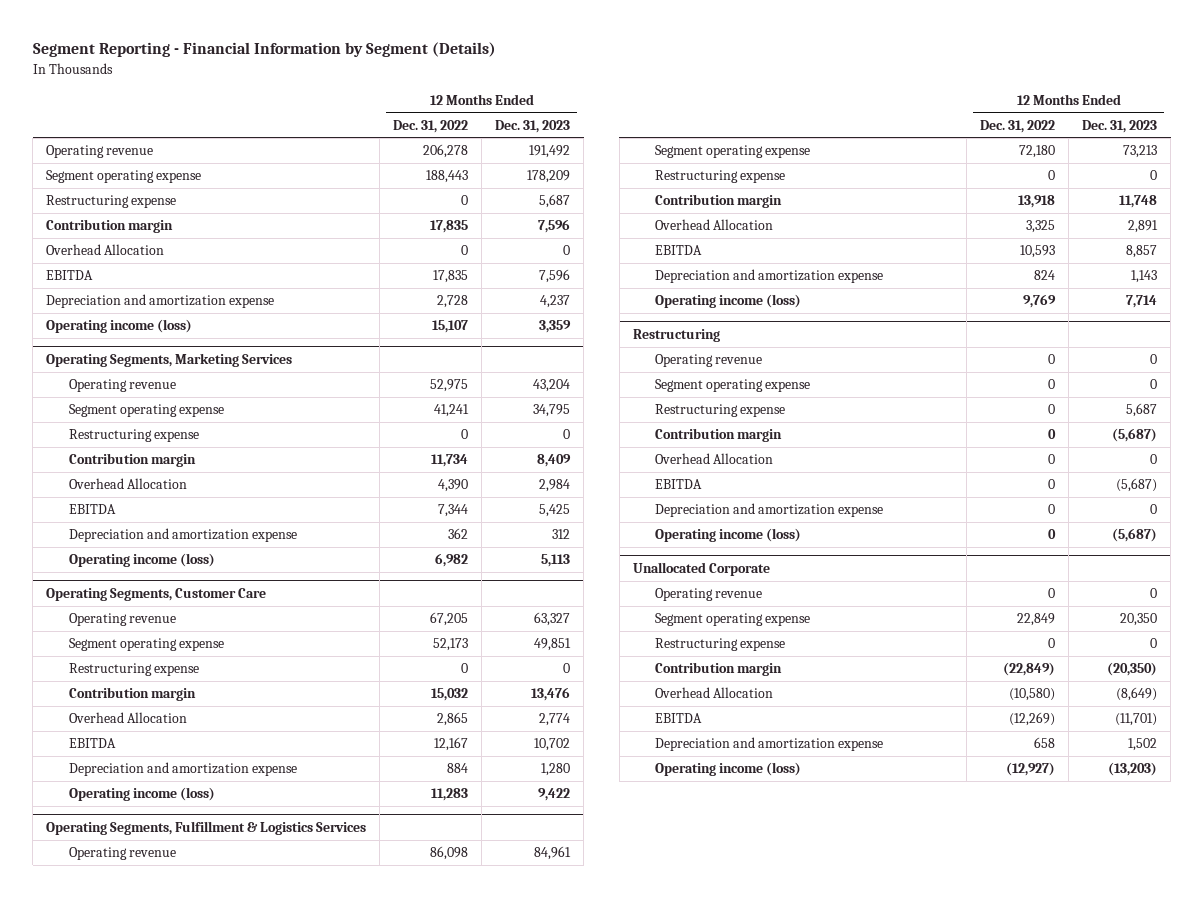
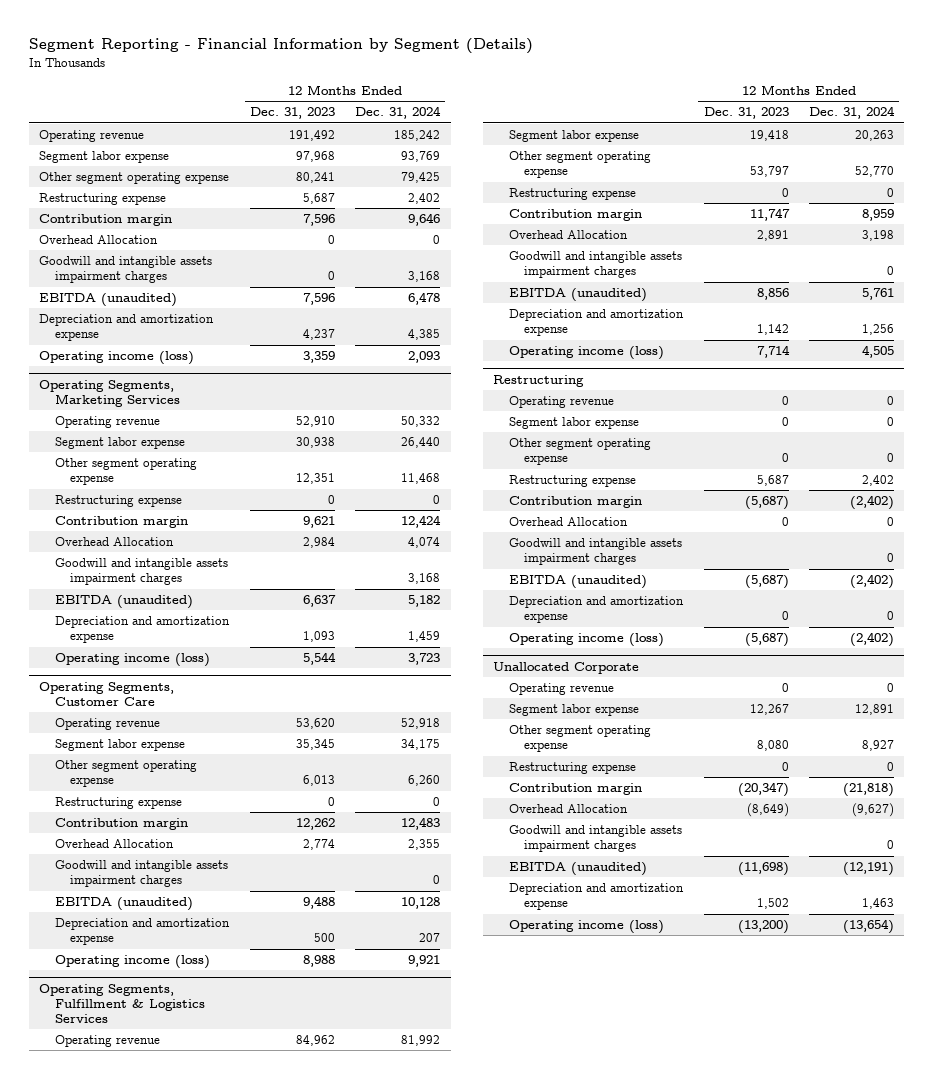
[393,119,469,133] Dec. 31, 2022 -> none
none -> [355,106,442,120] Dec. 31, 2024
none -> [39,151,170,164] Segment labor expense
[46,170,202,184] Segment operating expense -> [39,172,230,185] Other segment operating expense
[527,170,571,184] 178,209 -> [295,172,335,184] 80,241
none -> [39,256,213,284] Goodwill and intangible assets impairment charges
[46,270,94,281] EBITDA -> [39,293,178,308] EBITDA (unaudited)
[533,379,571,393] 43,204 -> [295,416,335,428] 52,910
none -> [54,437,185,450] Segment labor expense
[68,404,224,418] Segment operating expense -> [54,458,197,486] Other segment operating expense
[533,404,571,418] 34,795 -> [295,473,335,485] 12,351
[537,454,572,468] 8,409 -> [302,516,335,529] 9,621
none -> [54,558,228,586] Goodwill and intangible assets impairment charges
[68,504,116,515] EBITDA -> [54,595,193,610] EBITDA (unaudited)
[539,504,571,518] 5,425 -> [302,595,336,608] 6,637
[552,529,571,540] 312 -> [302,631,335,643] 1,093
[541,554,571,568] 5,113 -> [302,652,336,666] 5,544
[534,612,571,627] 63,327 -> [295,718,335,730] 53,620
none -> [54,739,185,752] Segment labor expense
[68,638,224,652] Segment operating expense -> [54,760,197,788] Other segment operating expense
[534,638,572,652] 49,851 -> [302,775,335,787] 6,013
[531,687,571,702] 13,476 -> [295,818,335,831] 12,262
none -> [54,860,228,888] Goodwill and intangible assets impairment charges
[68,738,116,749] EBITDA -> [54,897,193,912] EBITDA (unaudited)
[534,738,571,752] 10,702 -> [302,896,335,910] 9,488
[541,763,571,777] 1,280 -> [313,933,335,943] 500
[538,788,571,802] 9,422 -> [302,955,335,968] 8,988
[534,846,572,861] 84,961 -> [295,1035,335,1047] 84,962
none -> [508,130,639,143] Segment labor expense
[655,145,811,159] Segment operating expense -> [508,151,651,179] Other segment operating expense
[1123,145,1158,159] 73,213 -> [749,166,789,178] 53,797
[1119,195,1158,209] 11,748 -> [749,208,790,222] 11,747
none -> [508,251,682,279] Goodwill and intangible assets impairment charges
[655,245,703,256] EBITDA -> [508,288,647,303] EBITDA (unaudited)
[1126,245,1158,259] 8,857 -> [756,288,789,301] 8,856
[1131,270,1158,284] 1,143 -> [756,324,789,336] 1,142
none -> [508,417,639,430] Segment labor expense
[655,379,811,393] Segment operating expense -> [508,438,651,466] Other segment operating expense
none -> [508,538,682,566] Goodwill and intangible assets impairment charges
[655,479,703,490] EBITDA -> [508,575,647,590] EBITDA (unaudited)
none -> [508,704,639,717] Segment labor expense
[655,613,811,627] Segment operating expense -> [508,725,651,753] Other segment operating expense
[1120,613,1158,627] 20,350 -> [756,740,789,752] 8,080
[1107,662,1158,677] (20,350) -> [737,782,789,798] (20,347)
none -> [508,825,682,853] Goodwill and intangible assets impairment charges
[655,713,703,724] EBITDA -> [508,862,647,877] EBITDA (unaudited)
[1115,713,1158,727] (11,701) -> [737,862,789,877] (11,698)
[1108,762,1158,777] (13,203) -> [737,920,789,935] (13,200)

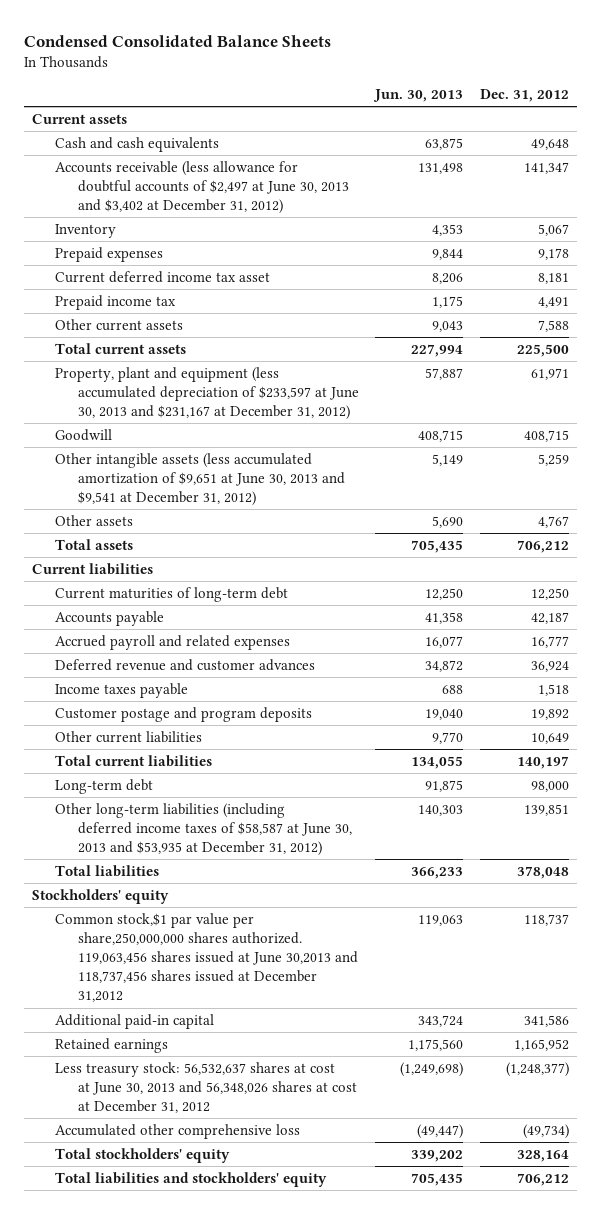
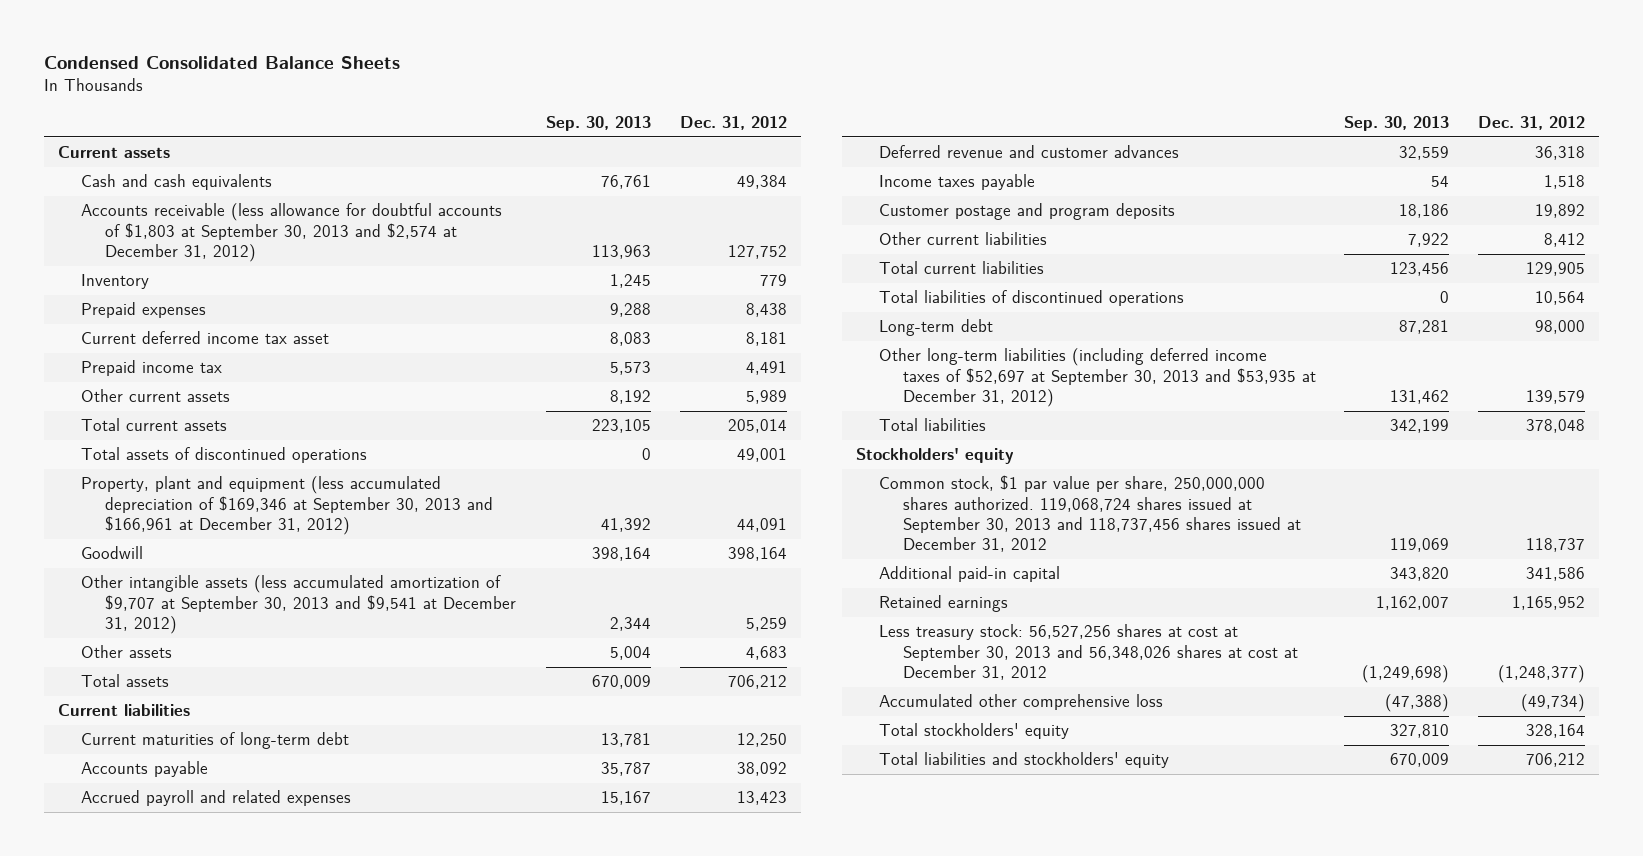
[373,89,464,103] Jun. 30, 2013 -> none
none -> [546,116,652,132] Sep. 30, 2013
[530,138,569,150] 49,648 -> [736,175,787,190] 49,384
[55,160,349,215] Accounts receivable (less allowance for doubtful accounts of $2,497 at June 30, 2013 and $3,402 at December 31, 2012) -> [81,203,503,263] Accounts receivable (less allowance for doubtful accounts of $1,803 at September 30, 2013 and $2,574 at December 31, 2012)
[523,161,569,174] 141,347 -> [727,245,787,260] 127,752
[537,223,569,236] 5,067 -> [759,274,787,287] 779
[537,247,569,260] 9,178 -> [745,303,787,318] 8,438
[537,319,569,332] 7,588 -> [745,390,787,405] 5,989
[516,343,569,357] 225,500 -> [727,419,787,434] 205,014
none -> [81,447,368,464] Total assets of discontinued operations
[55,366,359,421] Property, plant and equipment (less accumulated depreciation of $233,597 at June 30, 2013 and $231,167 at December 31, 2012) -> [81,476,493,536] Property, plant and equipment (less accumulated depreciation of $169,346 at September 30, 2013 and $166,961 at December 31, 2012)
[530,367,569,380] 61,971 -> [736,518,787,533] 44,091
[523,429,569,442] 408,715 -> [727,547,787,562] 398,164
[55,452,345,507] Other intangible assets (less accumulated amortization of $9,651 at June 30, 2013 and $9,541 at December 31, 2012) -> [81,575,516,635] Other intangible assets (less accumulated amortization of $9,707 at September 30, 2013 and $9,541 at December 31, 2012)
[537,515,569,528] 4,767 -> [745,646,787,661] 4,683
[530,611,569,624] 42,187 -> [736,762,787,777] 38,092
[530,635,569,648] 16,777 -> [736,791,787,806] 13,423
[530,660,569,672] 36,924 -> [1534,146,1585,161] 36,318
[530,732,569,744] 10,649 -> [1543,233,1585,248] 8,412
[516,755,569,769] 140,197 -> [1525,262,1585,277] 129,905
none -> [879,290,1185,307] Total liabilities of discontinued operations
[55,802,352,857] Other long-term liabilities (including deferred income taxes of $58,587 at June 30, 2013 and $53,935 at December 31, 2012) -> [879,348,1316,408] Other long-term liabilities (including deferred income taxes of $52,697 at September 30, 2013 and $53,935 at December 31, 2012)
[523,803,569,816] 139,851 -> [1525,390,1585,405] 139,579
[55,912,358,1003] Common stock,$1 par value per share,250,000,000 shares authorized. 119,063,456 shares issued at June 30,2013 and 118,737,456 shares issued at December 31,2012 -> [879,475,1301,553] Common stock, $1 par value per share, 250,000,000 shares authorized. 119,068,724 shares issued at September 30, 2013 and 118,737,456 shares issued at December 31, 2012
[55,1061,357,1114] Less treasury stock: 56,532,637 shares at cost at June 30, 2013 and 56,348,026 shares at cost at December 31, 2012 -> [879,624,1298,681] Less treasury stock: 56,527,256 shares at cost at September 30, 2013 and 56,348,026 shares at cost at December 31, 2012

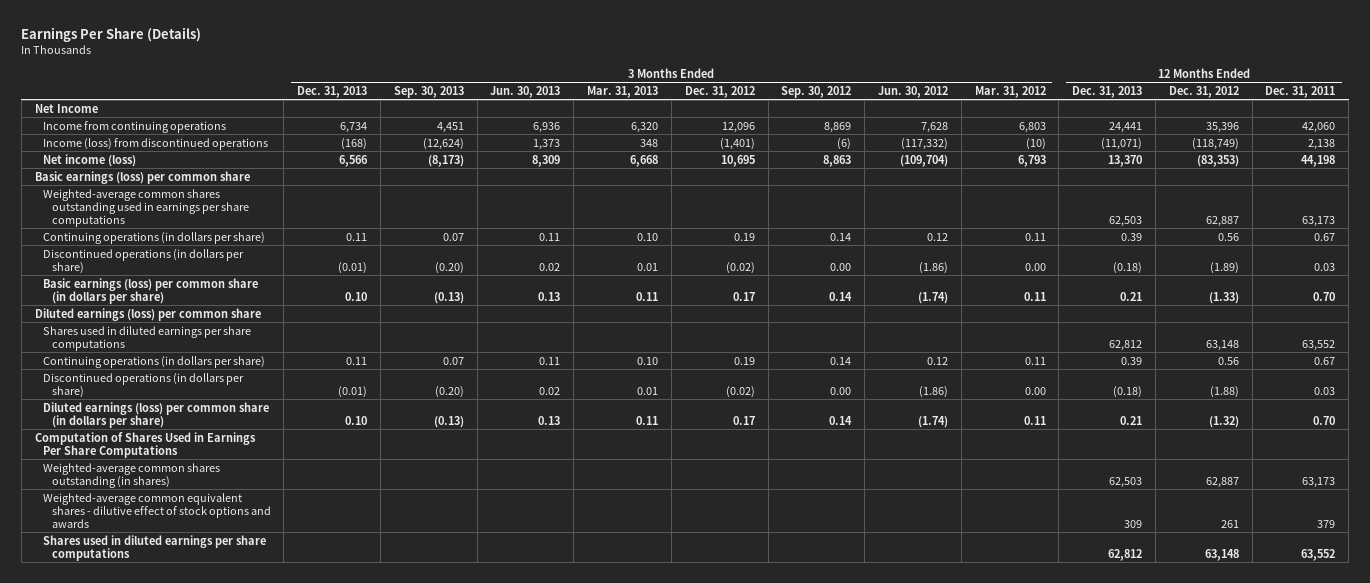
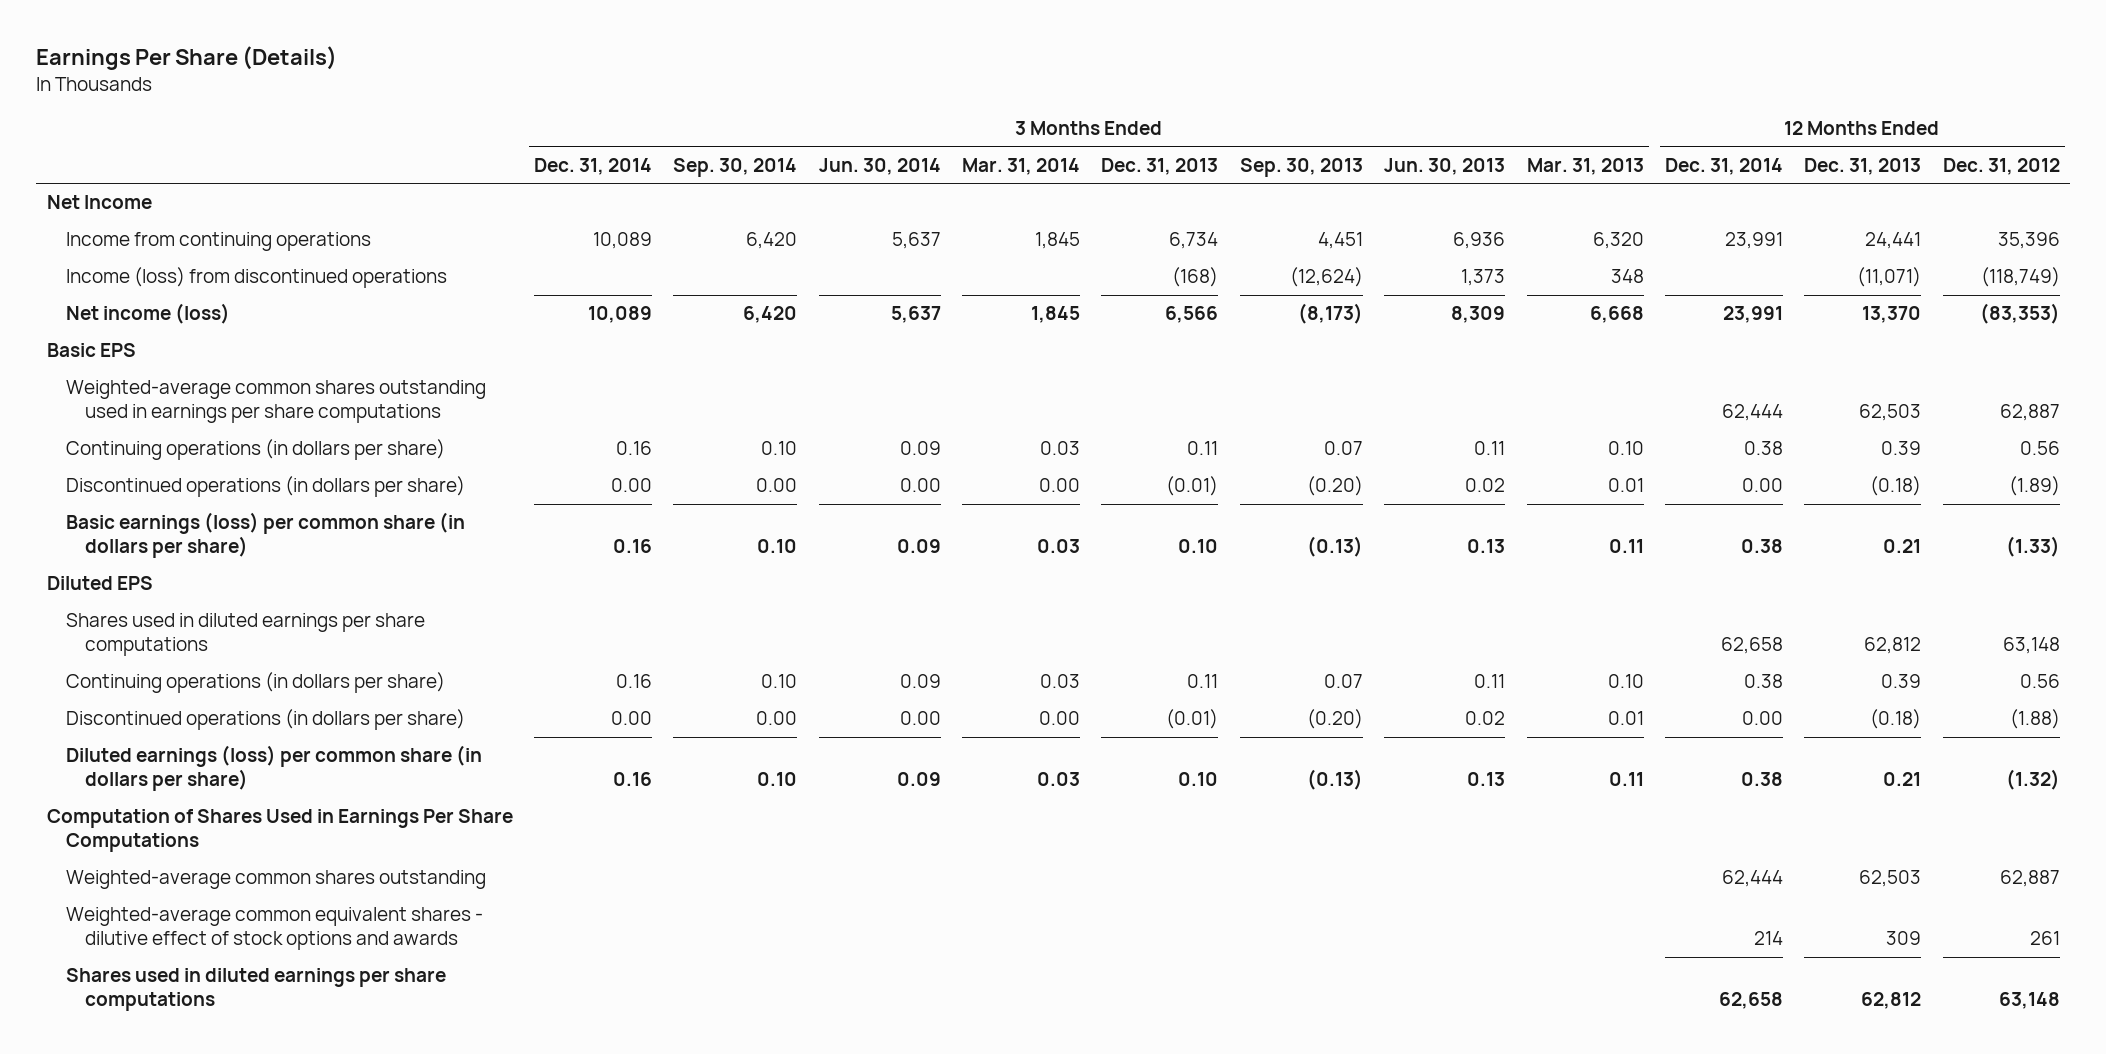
[684,85,755,98] Dec. 31, 2012 -> none
[781,85,852,98] Sep. 30, 2012 -> none
[877,85,948,98] Jun. 30, 2012 -> none
[974,85,1046,98] Mar. 31, 2012 -> none
[1265,85,1336,98] Dec. 31, 2011 -> none
none -> [533,157,652,175] Dec. 31, 2014
none -> [673,157,798,177] Sep. 30, 2014
none -> [818,157,941,175] Jun. 30, 2014
none -> [962,157,1081,175] Mar. 31, 2014
none -> [1664,157,1783,175] Dec. 31, 2014
[34,170,250,184] Basic earnings (loss) per common share -> [46,343,136,358] Basic EPS
[34,307,261,321] Diluted earnings (loss) per common share -> [46,576,153,591] Diluted EPS
[43,462,221,488] Weighted-average common shares outstanding (in shares) -> [65,870,486,890] Weighted-average common shares outstanding

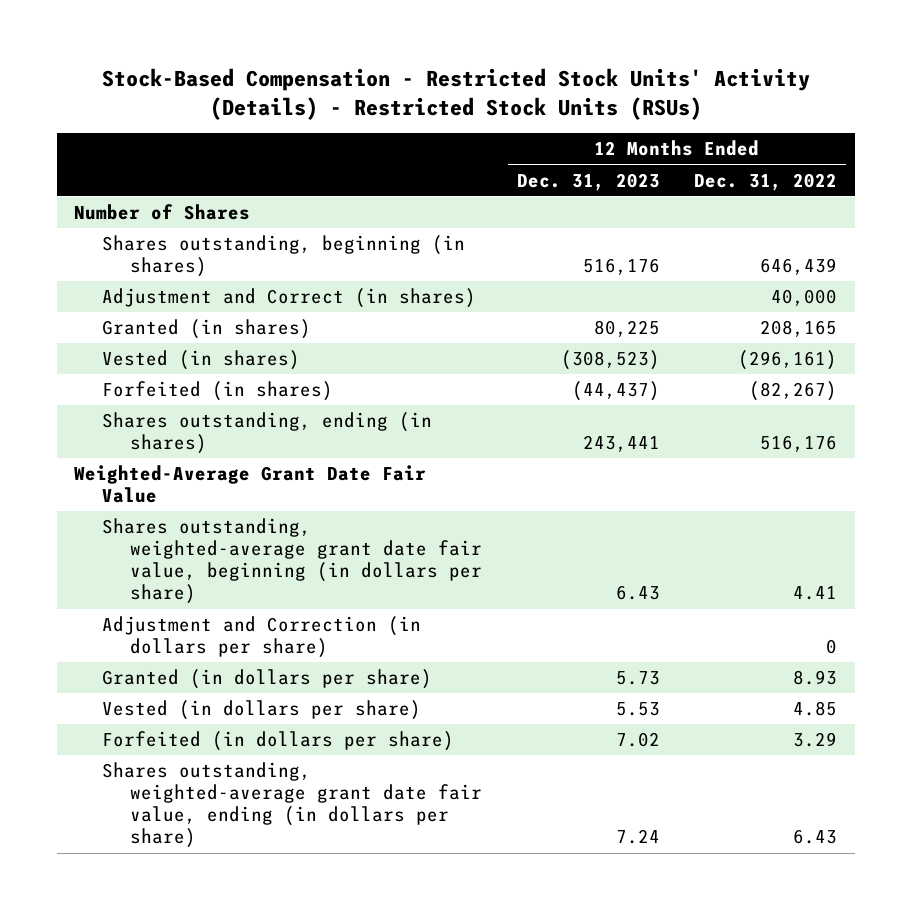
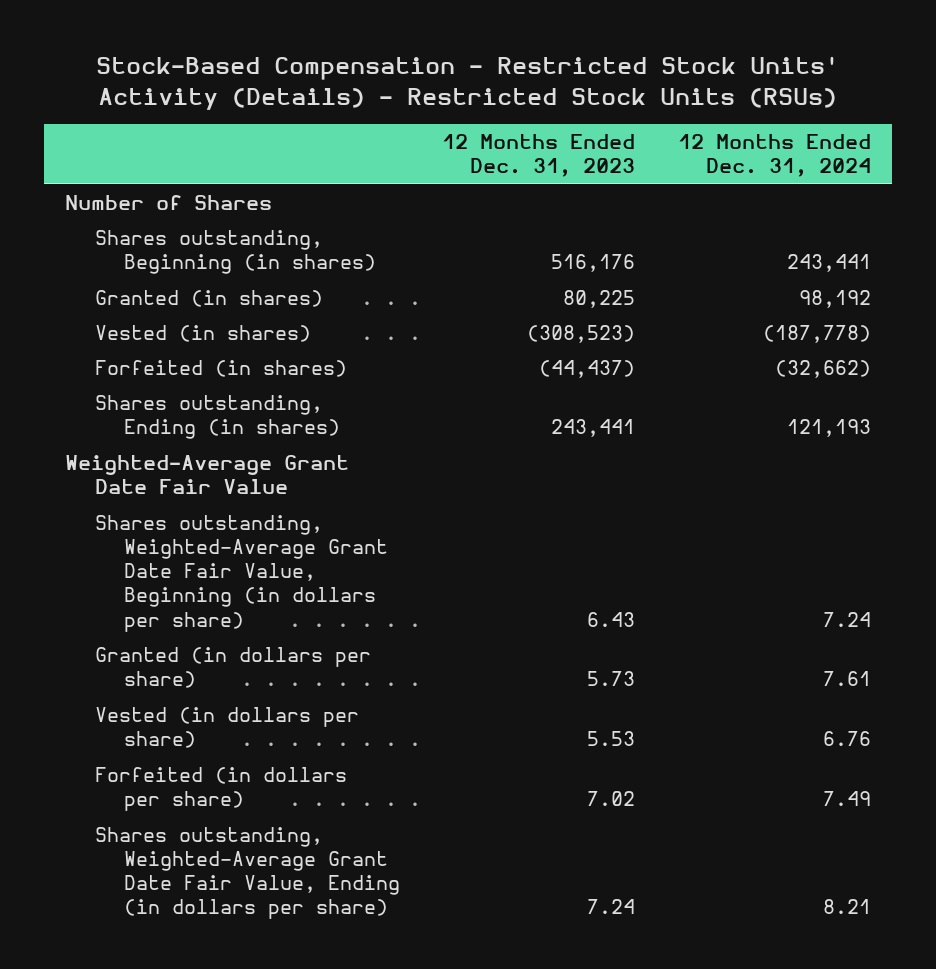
[694,172,838,191] Dec. 31, 2022 -> none
none -> [677,134,871,178] 12 Months Ended Dec. 31, 2024
[102,288,477,309] Adjustment and Correct (in shares) -> none
[102,235,466,278] Shares outstanding, beginning (in shares) -> [94,230,377,275] Shares outstanding, Beginning (in shares)
[102,412,433,455] Shares outstanding, ending (in shares) -> [94,395,341,440] Shares outstanding, Ending (in shares)
[102,616,422,659] Adjustment and Correction (in dollars per share) -> none
[102,518,482,605] Shares outstanding, weighted-average grant date fair value, beginning (in dollars per share) -> [94,515,389,632] Shares outstanding, Weighted-Average Grant Date Fair Value, Beginning (in dollars per share)
[102,762,482,849] Shares outstanding, weighted-average grant date fair value, ending (in dollars per share) -> [94,827,401,920] Shares outstanding, Weighted-Average Grant Date Fair Value, Ending (in dollars per share)

